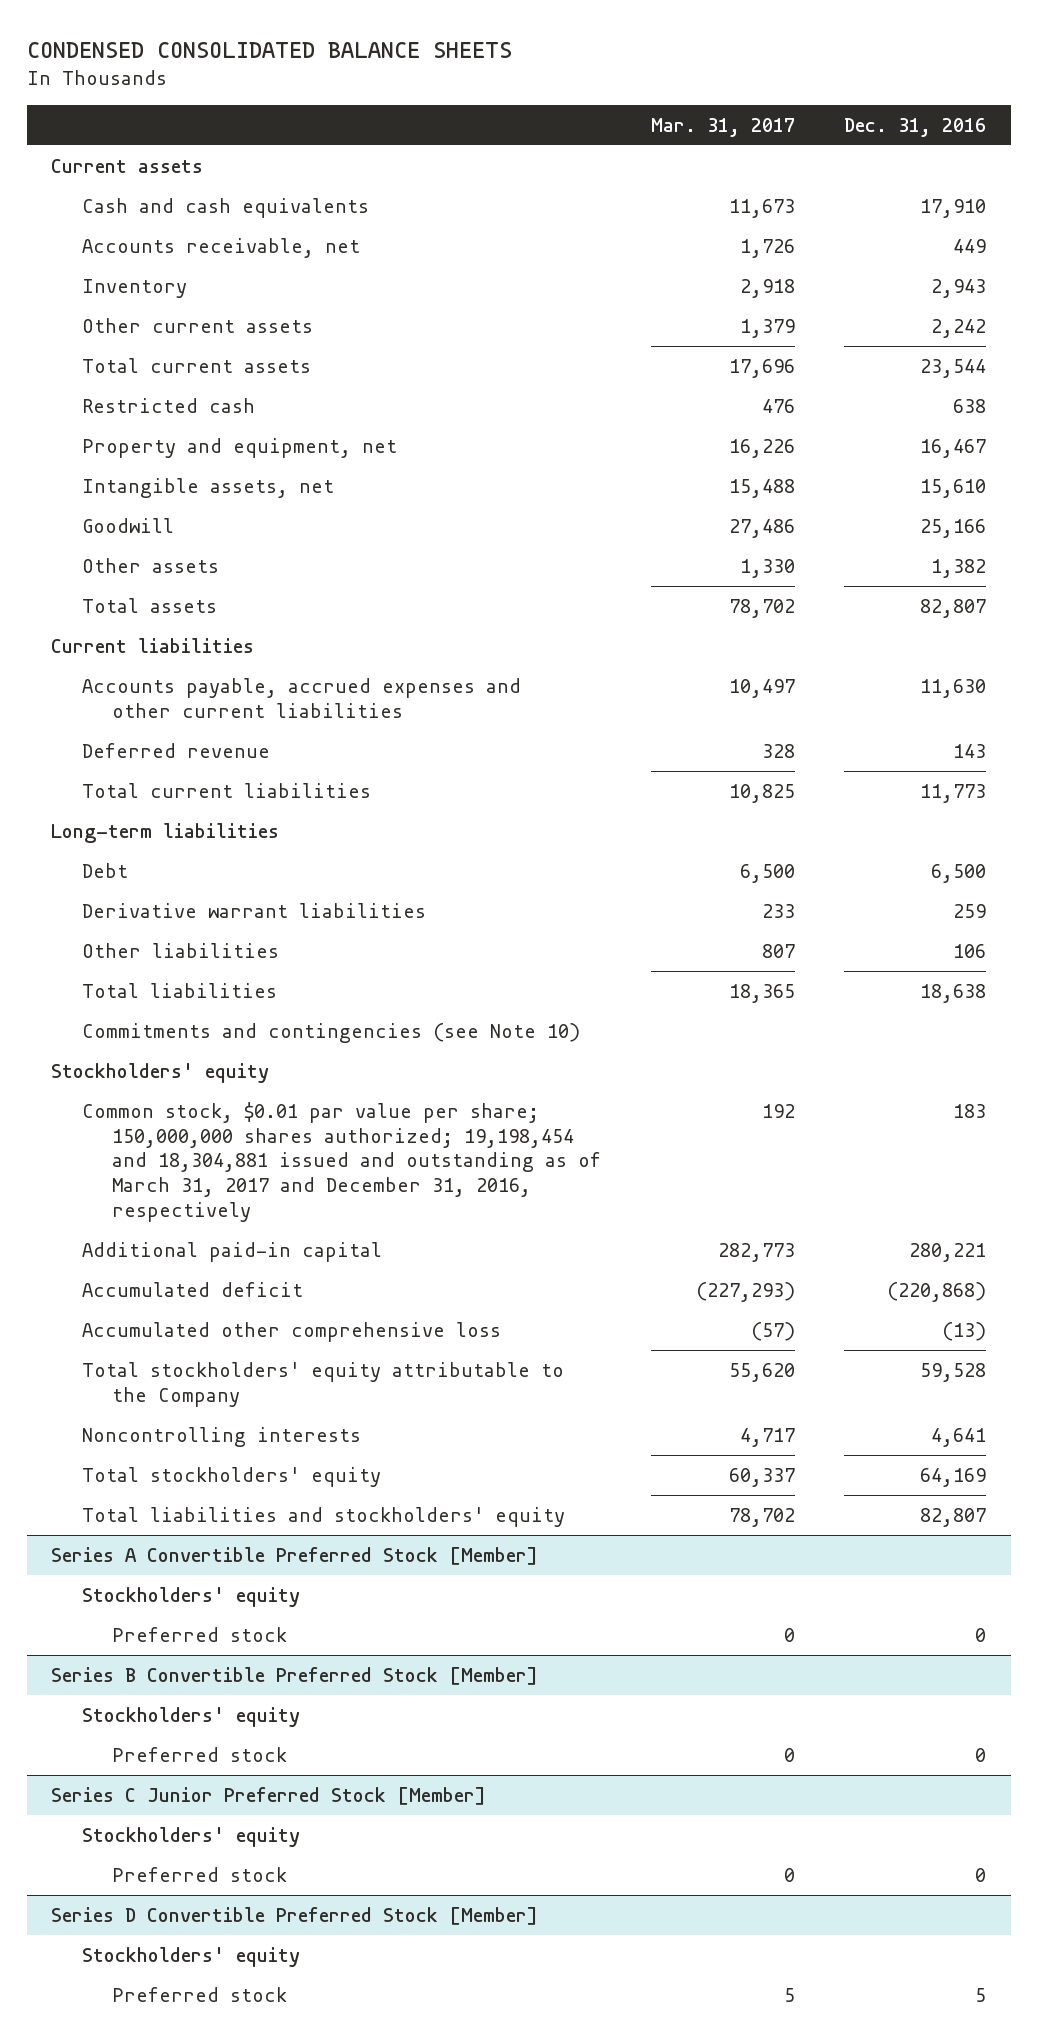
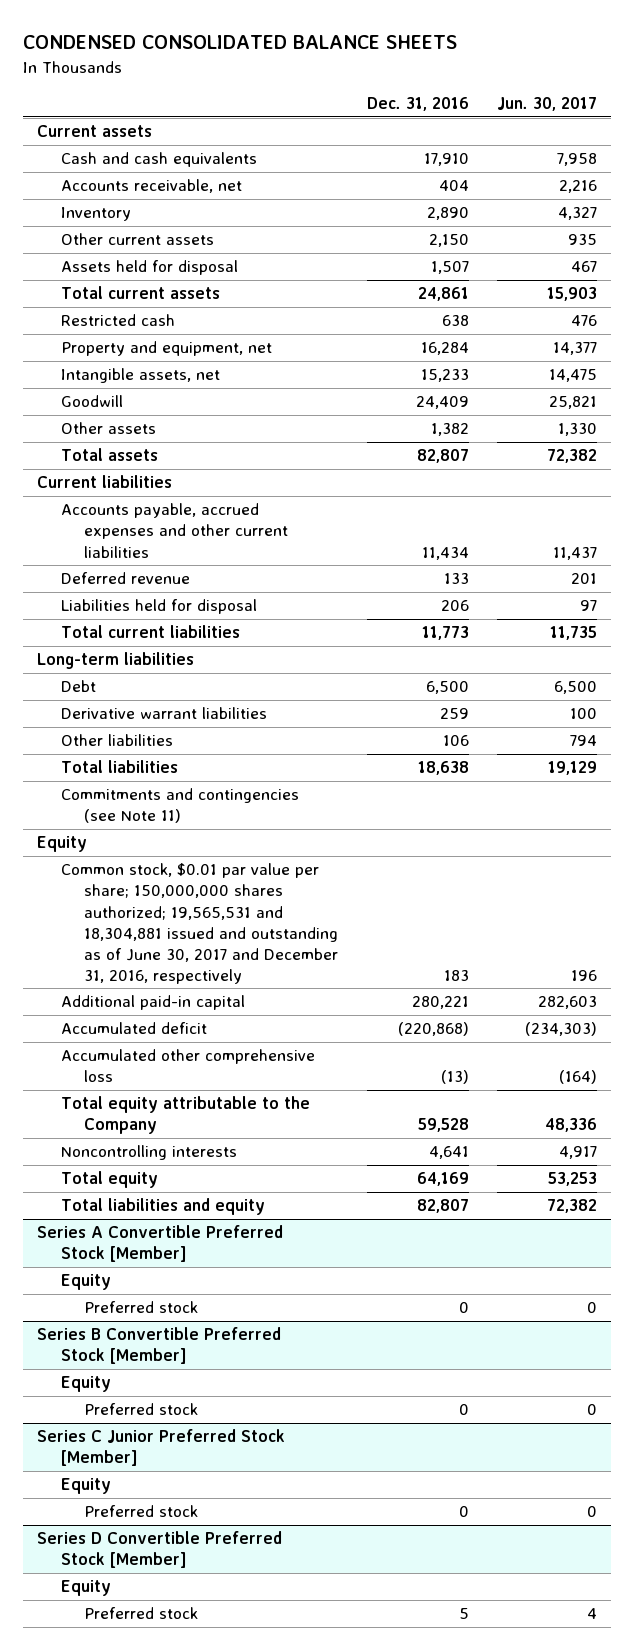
[650,117,795,137] Mar. 31, 2017 -> none
none -> [496,97,597,112] Jun. 30, 2017
[953,238,987,253] 449 -> [438,180,469,192] 404
[931,278,987,298] 2,943 -> [426,207,469,221] 2,890
[931,318,987,338] 2,242 -> [428,234,469,248] 2,150
none -> [60,260,238,276] Assets held for disposal
[920,358,987,378] 23,544 -> [417,287,469,302] 24,861
[920,438,987,458] 16,467 -> [420,342,469,356] 16,284
[920,478,987,498] 15,610 -> [420,369,469,383] 15,233
[920,518,987,538] 25,166 -> [415,396,469,410] 24,409
[920,678,987,698] 11,630 -> [421,546,469,560] 11,434
[953,743,987,758] 143 -> [443,573,469,585] 133
none -> [60,599,257,615] Liabilities held for disposal
[81,1022,580,1043] Commitments and contingencies (see Note 10) -> [60,788,299,824] Commitments and contingencies (see Note 11)
[51,1062,270,1083] Stockholders' equity -> [36,836,87,853] Equity
[81,1101,601,1223] Common stock, $0.01 par value per share; 150,000,000 shares authorized; 19,198,454 and 18,304,881 issued and outstanding as of March 31, 2017 and December 31, 2016, respectively -> [60,863,339,984] Common stock, $0.01 par value per share; 150,000,000 shares authorized; 19,565,531 and 18,304,881 issued and outstanding as of June 30, 2017 and December 31, 2016, respectively
[81,1361,564,1407] Total stockholders' equity attributable to the Company -> [60,1096,310,1135] Total equity attributable to the Company
[81,1466,381,1487] Total stockholders' equity -> [60,1171,158,1189] Total equity
[81,1506,565,1527] Total liabilities and stockholders' equity -> [60,1198,265,1216] Total liabilities and equity
[81,1586,300,1607] Stockholders' equity -> [60,1274,111,1291] Equity
[81,1706,300,1727] Stockholders' equity -> [60,1376,111,1393] Equity
[81,1826,300,1847] Stockholders' equity -> [60,1478,111,1495] Equity
[81,1946,300,1967] Stockholders' equity -> [60,1580,111,1597] Equity

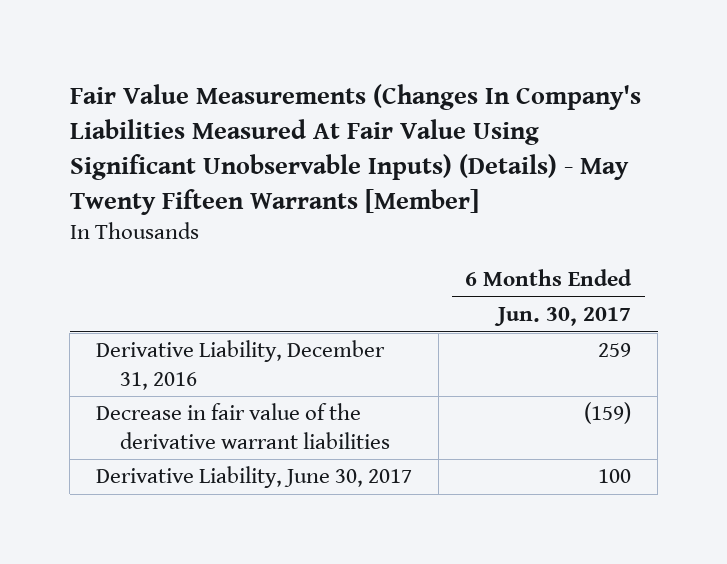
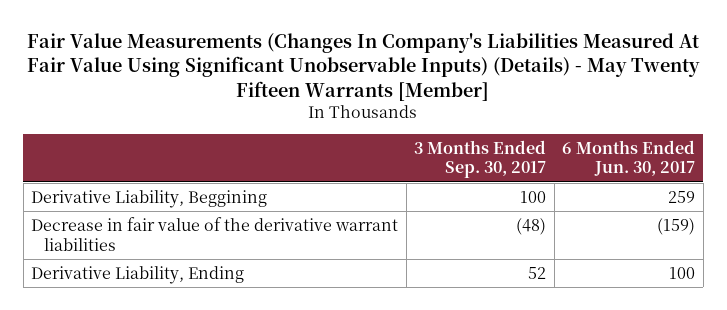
none -> [414,139,547,179] 3 Months Ended Sep. 30, 2017
[96,340,386,390] Derivative Liability, December 31, 2016 -> [31,189,268,208] Derivative Liability, Beggining
[96,466,413,489] Derivative Liability, June 30, 2017 -> [31,265,245,284] Derivative Liability, Ending

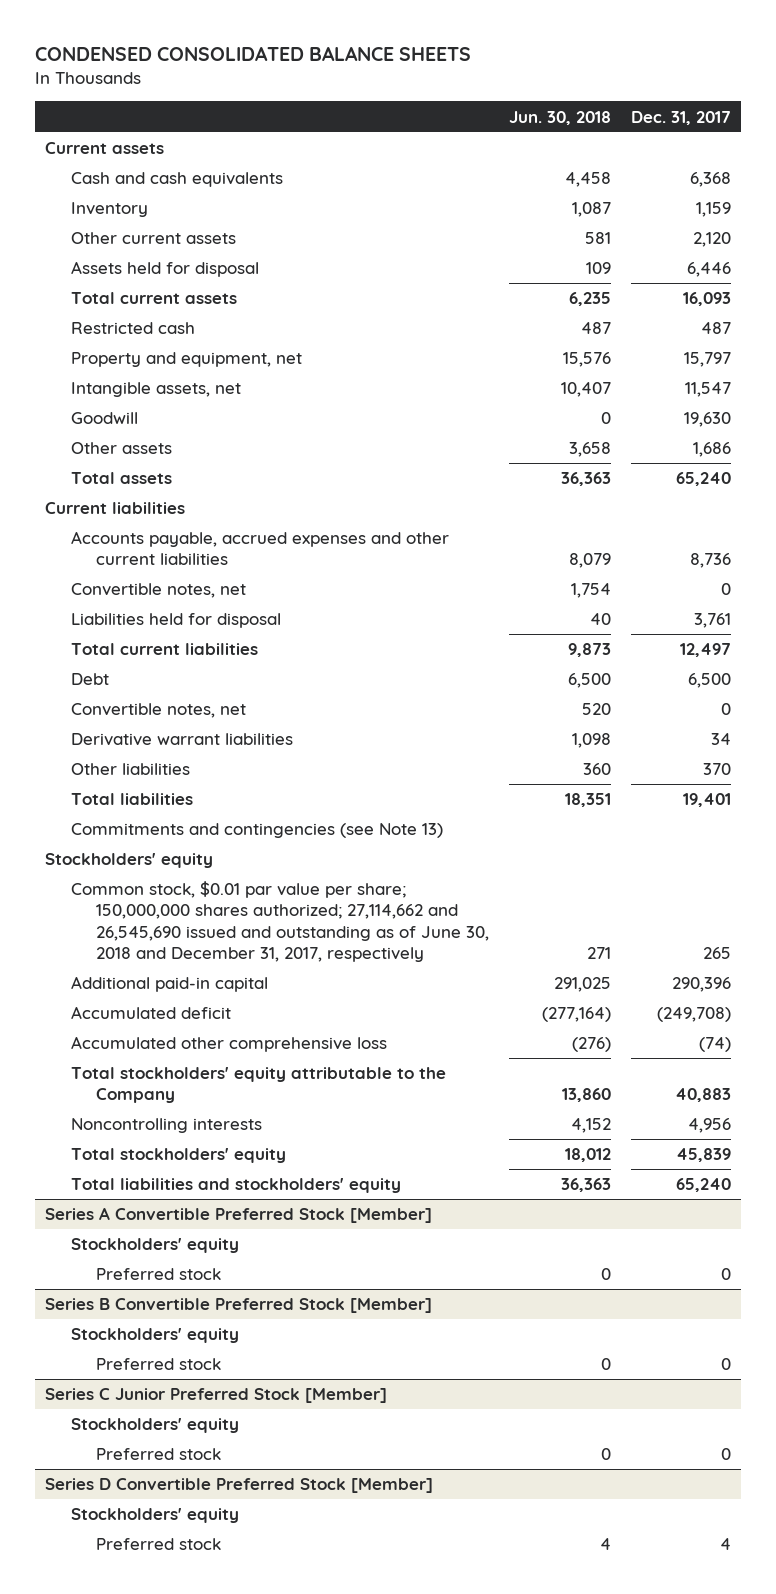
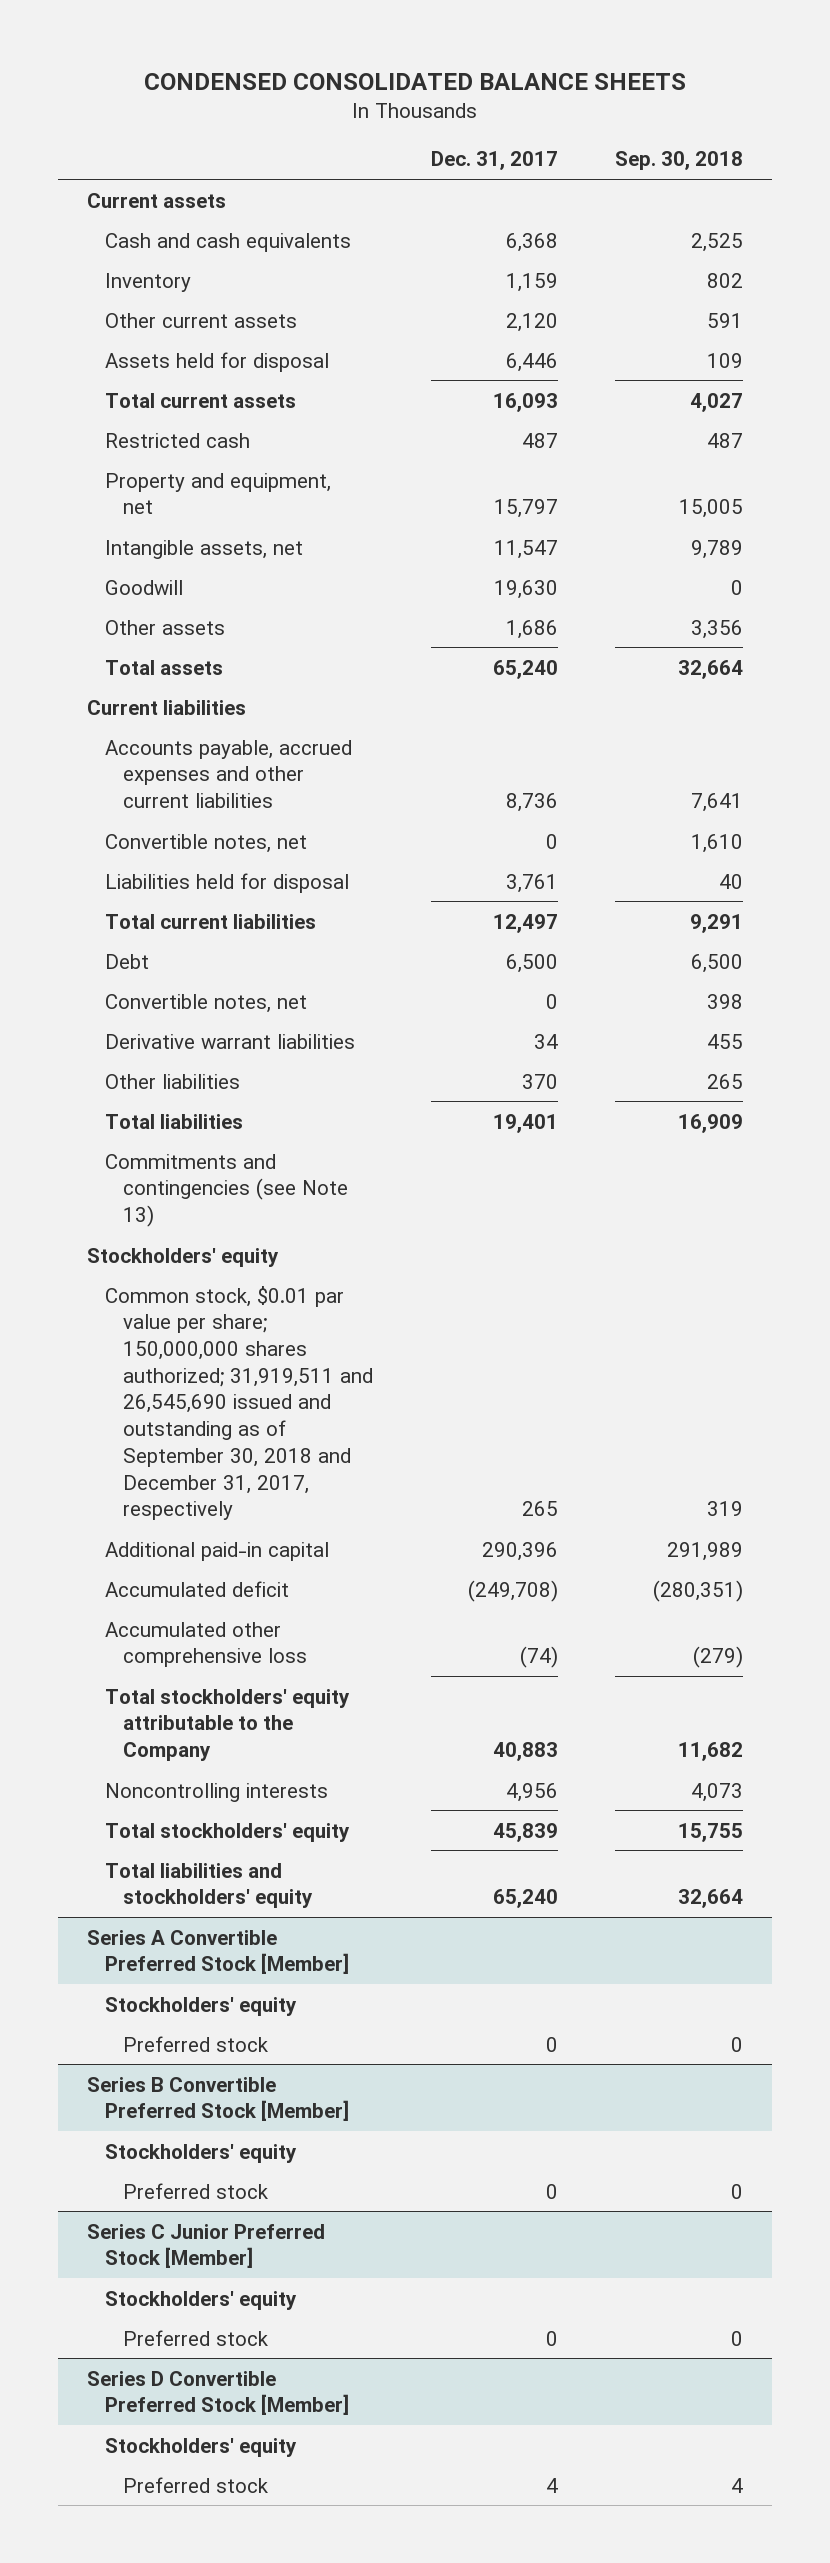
[509,110,612,125] Jun. 30, 2018 -> none
none -> [615,151,744,171] Sep. 30, 2018
[70,881,490,962] Common stock, $0.01 par value per share; 150,000,000 shares authorized; 27,114,662 and 26,545,690 issued and outstanding as of June 30, 2018 and December 31, 2017, respectively -> [105,1285,374,1521] Common stock, $0.01 par value per share; 150,000,000 shares authorized; 31,919,511 and 26,545,690 issued and outstanding as of September 30, 2018 and December 31, 2017, respectively

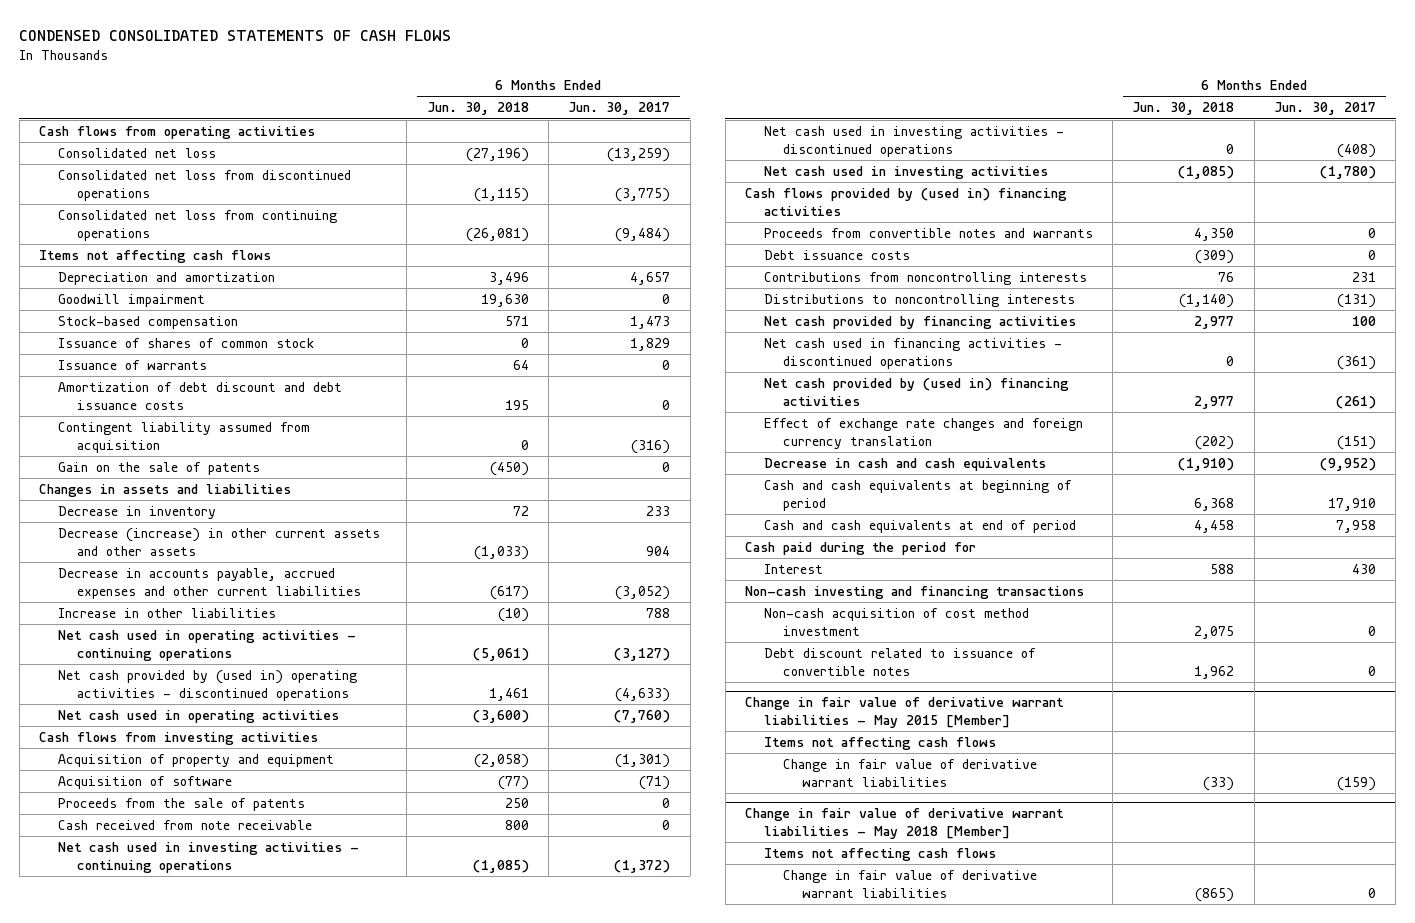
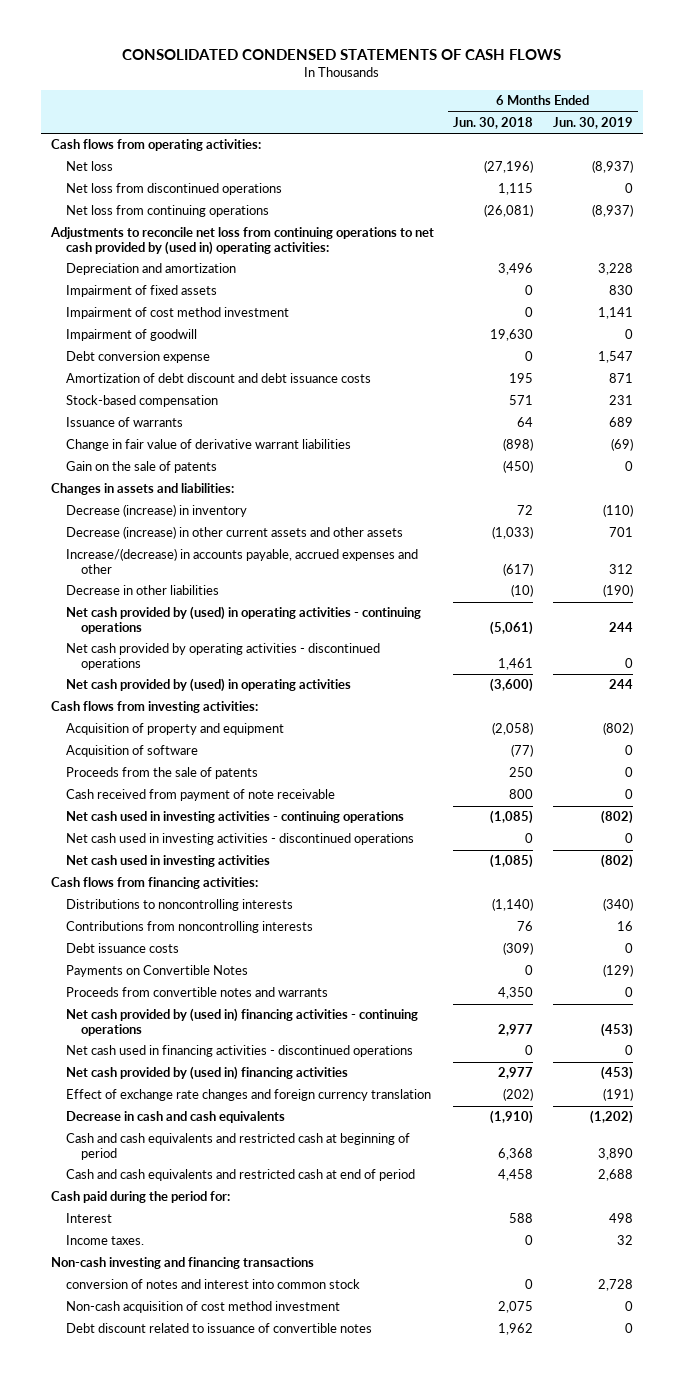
[19,30,452,42] CONDENSED CONSOLIDATED STATEMENTS OF CASH FLOWS -> [121,49,561,61] CONSOLIDATED CONDENSED STATEMENTS OF CASH FLOWS
[568,102,671,116] Jun. 30, 2017 -> none
none -> [553,116,634,129] Jun. 30, 2019
[39,249,272,263] Items not affecting cash flows -> none
[39,125,316,139] Cash flows from operating activities -> [50,139,261,152] Cash flows from operating activities:
[58,147,217,158] Consolidated net loss -> [65,161,113,172] Net loss
[58,169,352,202] Consolidated net loss from discontinued operations -> [65,183,282,196] Net loss from discontinued operations
[473,188,529,203] (1,115) -> [498,183,534,196] 1,115
[58,209,338,242] Consolidated net loss from continuing operations -> [65,205,269,218] Net loss from continuing operations
none -> [49,227,434,256] Adjustments to reconcile net loss from continuing operations to net cash provided by (used in) operating activities:
none -> [65,285,217,298] Impairment of fixed assets
none -> [65,307,289,320] Impairment of cost method investment
[58,293,206,307] Goodwill impairment -> [65,329,197,342] Impairment of goodwill
none -> [65,351,210,364] Debt conversion expense
[58,381,343,411] Amortization of debt discount and debt issuance costs -> [65,373,371,384] Amortization of debt discount and debt issuance costs
[58,337,315,348] Issuance of shares of common stock -> none
[58,421,311,454] Contingent liability assumed from acquisition -> none
none -> [65,439,351,452] Change in fair value of derivative warrant liabilities
[39,483,292,497] Changes in assets and liabilities -> [50,483,234,496] Changes in assets and liabilities:
[58,505,217,519] Decrease in inventory -> [65,504,247,518] Decrease (increase) in inventory
[58,567,361,600] Decrease in accounts payable, accrued expenses and other current liabilities -> [65,548,418,575] Increase/(decrease) in accounts payable, accrued expenses and other
[58,607,277,618] Increase in other liabilities -> [65,585,219,596] Decrease in other liabilities
[58,629,357,662] Net cash used in operating activities - continuing operations -> [65,606,421,635] Net cash provided by (used) in operating activities - continuing operations
[58,669,358,702] Net cash provided by (used in) operating activities - discontinued operations -> [65,643,380,671] Net cash provided by operating activities - discontinued operations
[58,709,340,723] Net cash used in operating activities -> [65,678,351,693] Net cash provided by (used) in operating activities
[39,731,319,745] Cash flows from investing activities -> [50,701,258,714] Cash flows from investing activities:
[58,819,313,830] Cash received from note receivable -> [65,789,335,802] Cash received from payment of note receivable
[745,187,1068,217] Cash flows provided by (used in) financing activities -> [50,877,258,890] Cash flows from financing activities:
[763,271,1087,285] Contributions from noncontrolling interests -> [65,921,313,934] Contributions from noncontrolling interests
[763,249,910,260] Debt issuance costs -> [65,943,179,954] Debt issuance costs
none -> [65,965,248,978] Payments on Convertible Notes
[763,227,1093,238] Proceeds from convertible notes and warrants -> [65,987,328,998] Proceeds from convertible notes and warrants
[763,315,1076,329] Net cash provided by financing activities -> [65,1008,418,1037] Net cash provided by (used in) financing activities - continuing operations
[763,479,1072,512] Cash and cash equivalents at beginning of period -> [65,1133,410,1161] Cash and cash equivalents and restricted cash at beginning of period
[763,519,1076,533] Cash and cash equivalents at end of period -> [65,1169,415,1182] Cash and cash equivalents and restricted cash at end of period
[745,541,977,555] Cash paid during the period for -> [50,1191,230,1204] Cash paid during the period for:
none -> [65,1235,144,1246] Income taxes.
none -> [65,1279,360,1290] conversion of notes and interest into common stock
[745,697,1065,729] Change in fair value of derivative warrant liabilities - May 2015 [Member] -> none
[763,736,996,750] Items not affecting cash flows -> none
[782,758,1037,788] Change in fair value of derivative warrant liabilities -> none
[745,808,1065,840] Change in fair value of derivative warrant liabilities - May 2018 [Member] -> none
[763,847,996,861] Items not affecting cash flows -> none
[782,869,1037,899] Change in fair value of derivative warrant liabilities -> none

